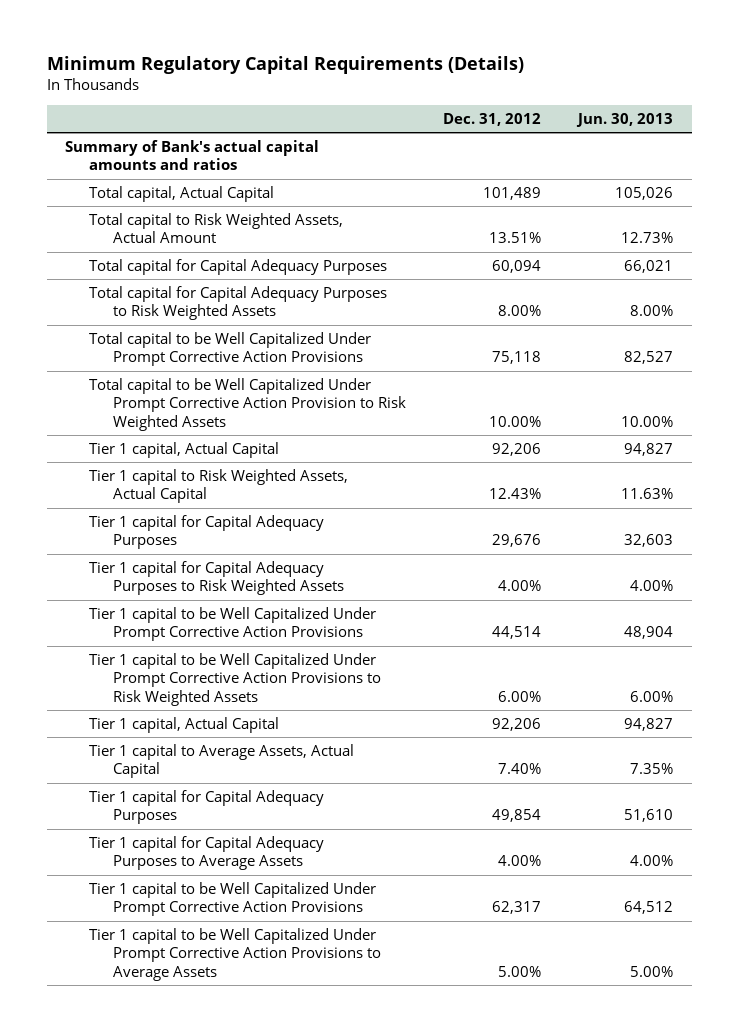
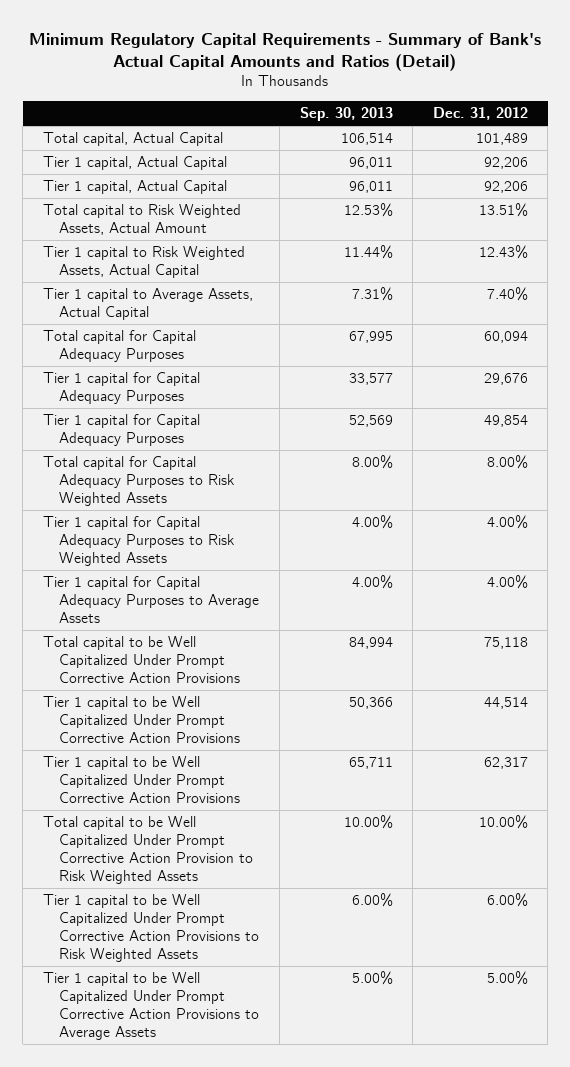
[46,56,524,75] Minimum Regulatory Capital Requirements (Details) -> [29,32,542,72] Minimum Regulatory Capital Requirements - Summary of Bank's Actual Capital Amounts and Ratios (Detail)
[576,113,674,128] Jun. 30, 2013 -> none
none -> [299,106,393,121] Sep. 30, 2013
[65,139,320,171] Summary of Bank's actual capital amounts and ratios -> none
[88,212,343,244] Total capital to Risk Weighted Assets, Actual Amount -> [42,204,241,236] Total capital to Risk Weighted Assets, Actual Amount
[88,468,348,504] Tier 1 capital to Risk Weighted Assets, Actual Capital -> [42,246,245,279] Tier 1 capital to Risk Weighted Assets, Actual Capital
[88,258,387,275] Total capital for Capital Adequacy Purposes -> [42,330,196,363] Total capital for Capital Adequacy Purposes
[88,514,324,550] Tier 1 capital for Capital Adequacy Purposes -> [42,372,200,405] Tier 1 capital for Capital Adequacy Purposes
[88,285,387,321] Total capital for Capital Adequacy Purposes to Risk Weighted Assets -> [42,456,236,507] Total capital for Capital Adequacy Purposes to Risk Weighted Assets
[88,560,344,596] Tier 1 capital for Capital Adequacy Purposes to Risk Weighted Assets -> [42,516,236,567] Tier 1 capital for Capital Adequacy Purposes to Risk Weighted Assets
[88,331,371,367] Total capital to be Well Capitalized Under Prompt Corrective Action Provisions -> [42,636,241,684] Total capital to be Well Capitalized Under Prompt Corrective Action Provisions
[88,606,376,642] Tier 1 capital to be Well Capitalized Under Prompt Corrective Action Provisions -> [42,696,241,744] Tier 1 capital to be Well Capitalized Under Prompt Corrective Action Provisions
[88,377,406,432] Total capital to be Well Capitalized Under Prompt Corrective Action Provision to Risk Weighted Assets -> [42,816,254,885] Total capital to be Well Capitalized Under Prompt Corrective Action Provision to Risk Weighted Assets
[88,652,381,707] Tier 1 capital to be Well Capitalized Under Prompt Corrective Action Provisions to Risk Weighted Assets -> [42,894,260,963] Tier 1 capital to be Well Capitalized Under Prompt Corrective Action Provisions to Risk Weighted Assets

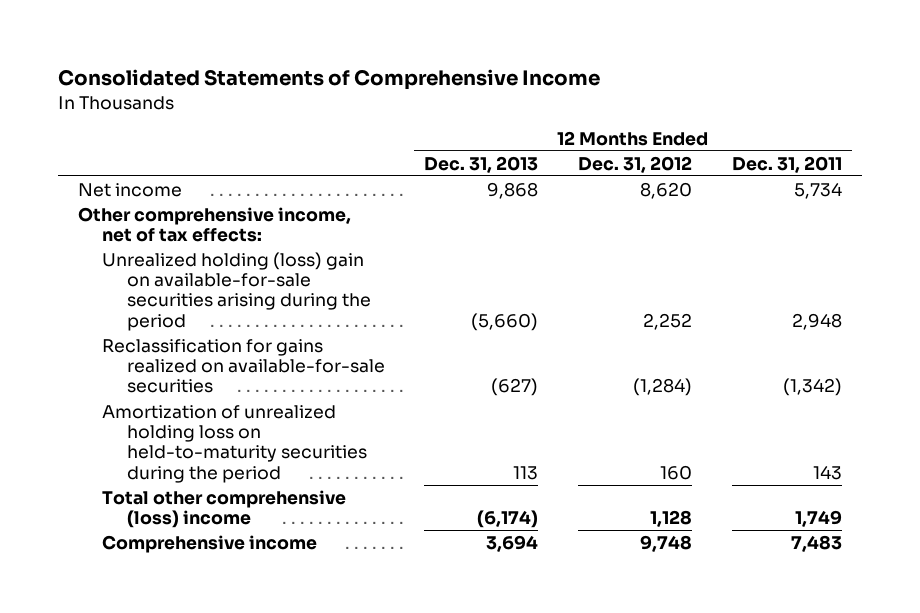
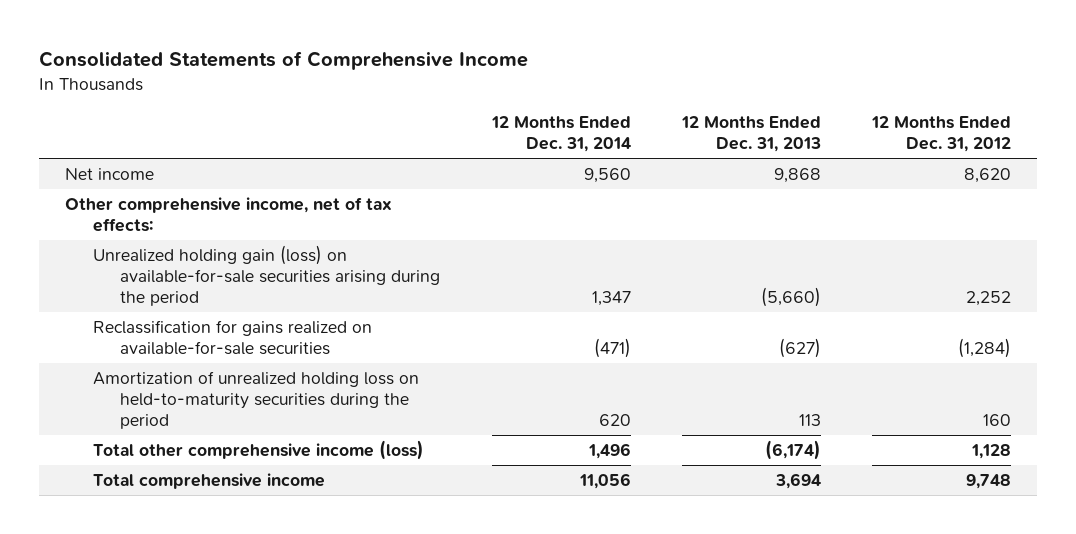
[731,155,842,173] Dec. 31, 2011 -> none
none -> [490,116,631,153] 12 Months Ended Dec. 31, 2014
[102,251,371,331] Unrealized holding (loss) gain on available-for-sale securities arising during the period -> [92,244,441,307] Unrealized holding gain (loss) on available-for-sale securities arising during the period
[102,489,347,529] Total other comprehensive (loss) income -> [92,439,424,460] Total other comprehensive income (loss)
[102,534,318,553] Comprehensive income -> [92,472,325,489] Total comprehensive income

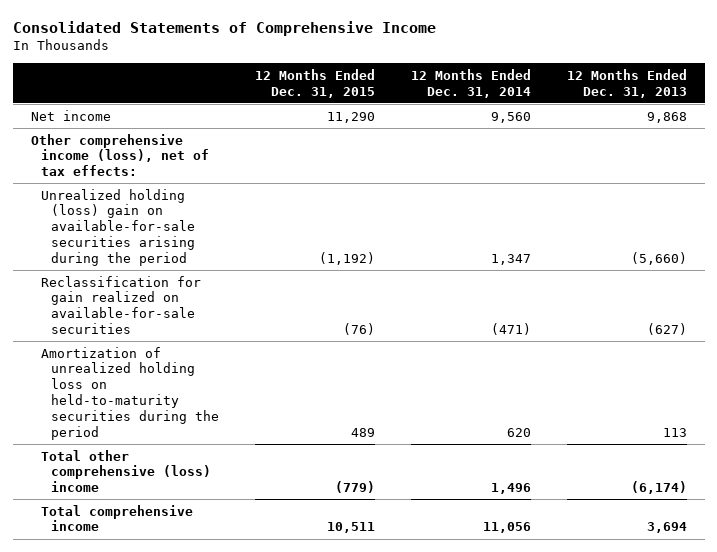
[871,116,1012,153] 12 Months Ended Dec. 31, 2012 -> none
none -> [255,68,376,98] 12 Months Ended Dec. 31, 2015
[64,196,392,233] Other comprehensive income, net of tax effects: -> [30,133,209,177] Other comprehensive income (loss), net of tax effects:
[92,244,441,307] Unrealized holding gain (loss) on available-for-sale securities arising during the period -> [40,188,196,266] Unrealized holding (loss) gain on available-for-sale securities arising during the period
[92,319,372,356] Reclassification for gains realized on available-for-sale securities -> [40,275,201,334] Reclassification for gain realized on available-for-sale securities
[92,439,424,460] Total other comprehensive income (loss) -> [40,449,212,493] Total other comprehensive (loss) income

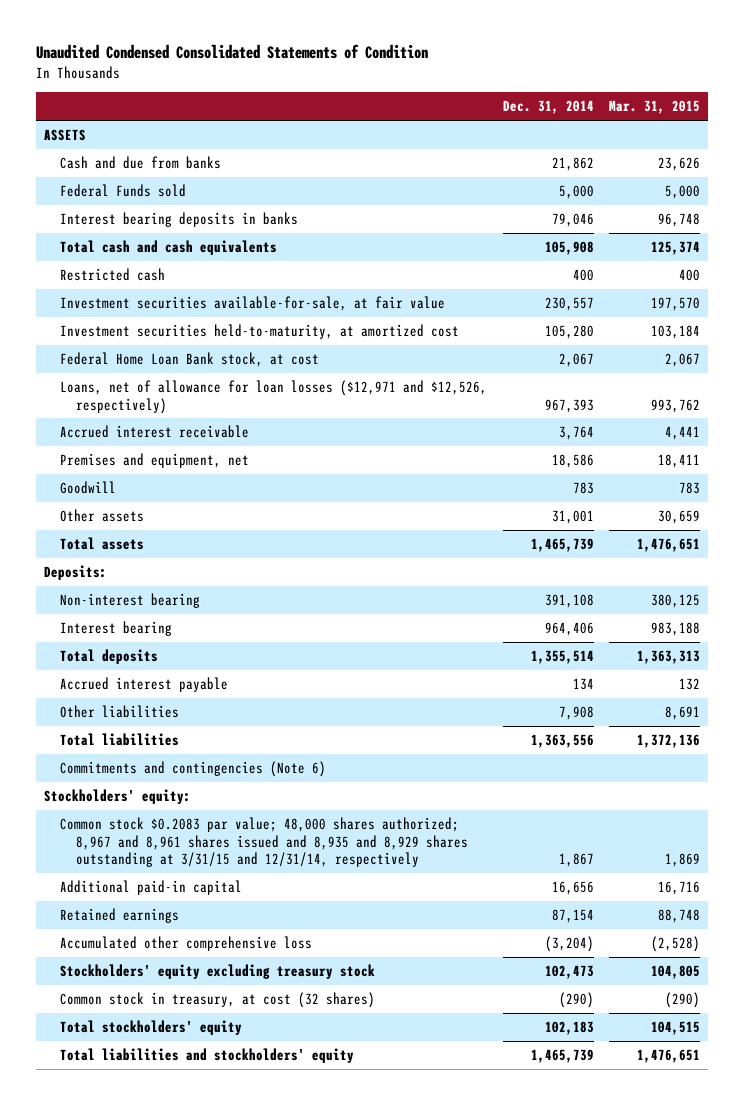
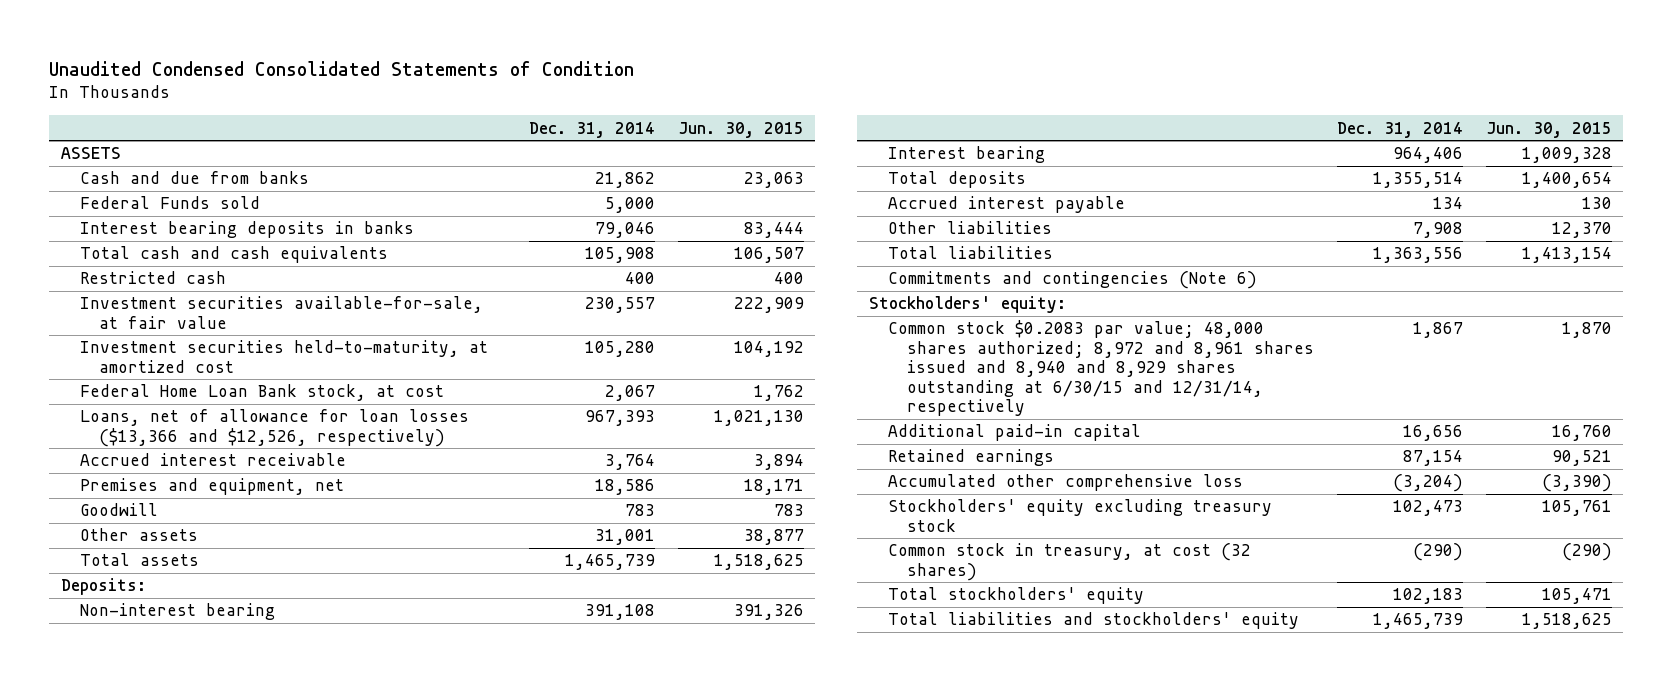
[609,100,701,115] Mar. 31, 2015 -> none
none -> [677,121,804,138] Jun. 30, 2015
[59,380,487,414] Loans, net of allowance for loan losses ($12,971 and $12,526, respectively) -> [79,409,469,447] Loans, net of allowance for loan losses ($13,366 and $12,526, respectively)
[59,817,468,867] Common stock $0.2083 par value; 48,000 shares authorized; 8,967 and 8,961 shares issued and 8,935 and 8,929 shares outstanding at 3/31/15 and 12/31/14, respectively -> [888,320,1315,417] Common stock $0.2083 par value; 48,000 shares authorized; 8,972 and 8,961 shares issued and 8,940 and 8,929 shares outstanding at 6/30/15 and 12/31/14, respectively

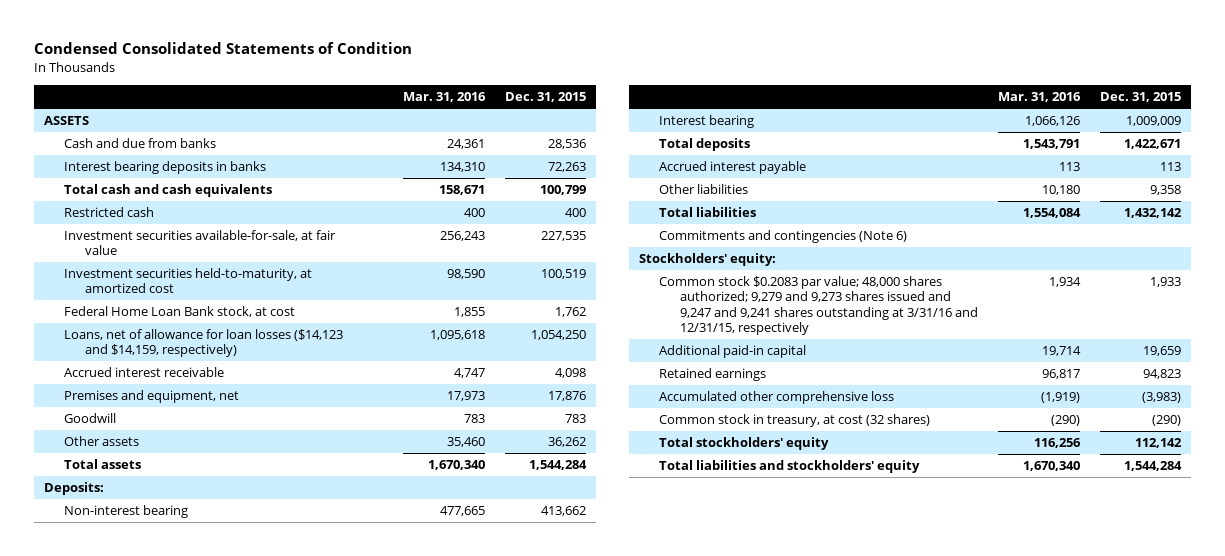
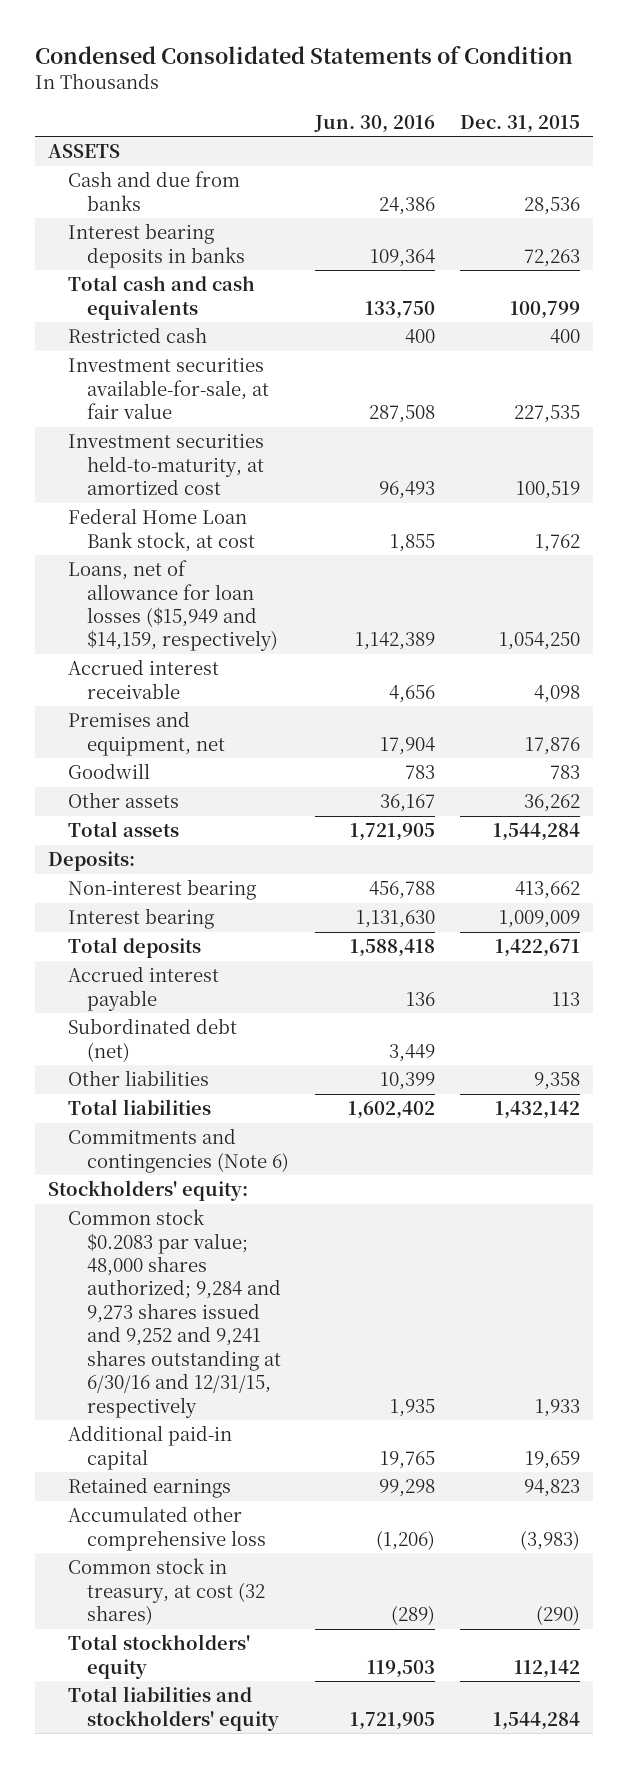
[402,92,486,103] Mar. 31, 2016 -> none
none -> [313,114,435,133] Jun. 30, 2016
[64,329,344,358] Loans, net of allowance for loan losses ($14,123 and $14,159, respectively) -> [67,560,278,652] Loans, net of allowance for loan losses ($15,949 and $14,159, respectively)
none -> [67,1018,237,1062] Subordinated debt (net)
[659,276,978,335] Common stock $0.2083 par value; 48,000 shares authorized; 9,279 and 9,273 shares issued and 9,247 and 9,241 shares outstanding at 3/31/16 and 12/31/15, respectively -> [67,1209,281,1418] Common stock $0.2083 par value; 48,000 shares authorized; 9,284 and 9,273 shares issued and 9,252 and 9,241 shares outstanding at 6/30/16 and 12/31/15, respectively

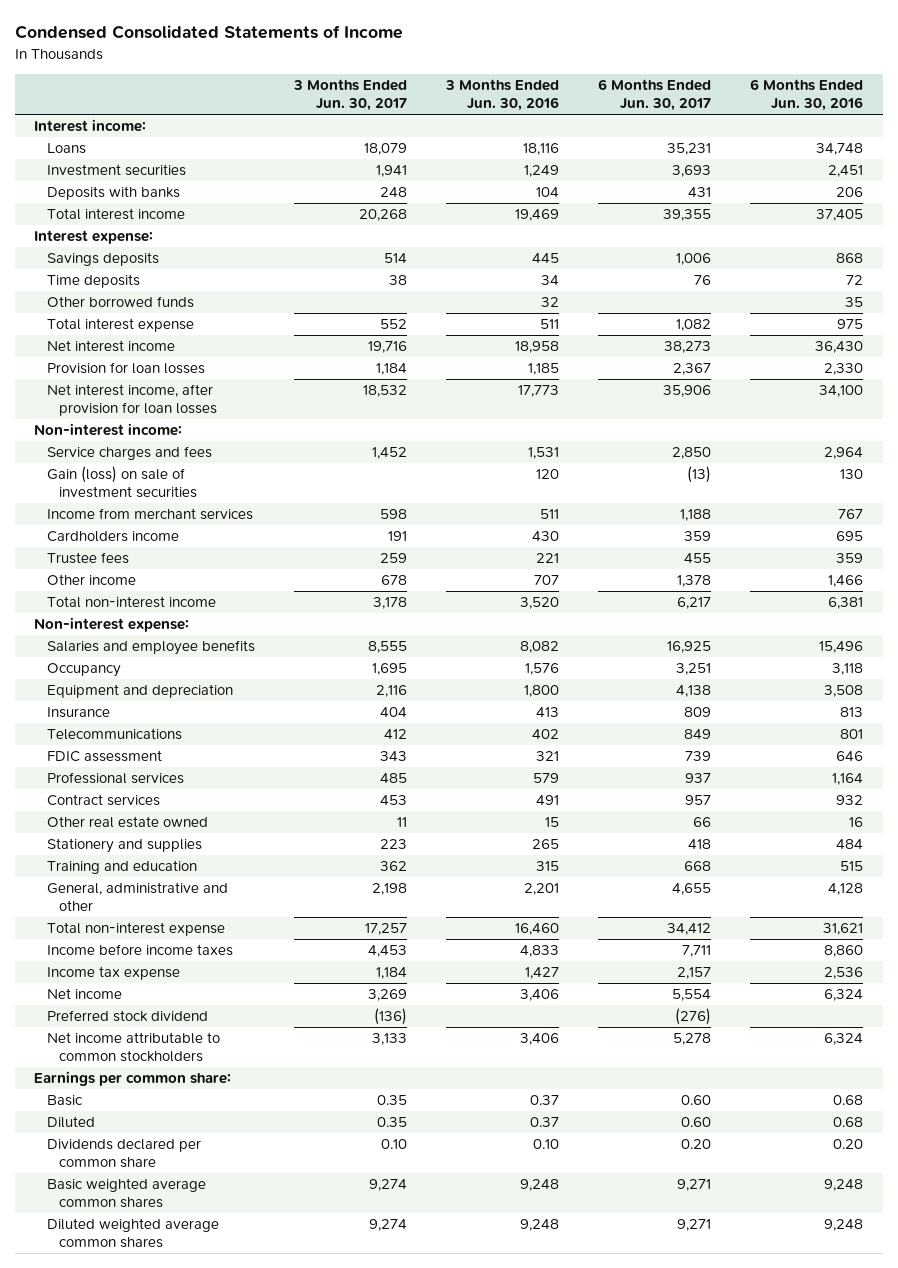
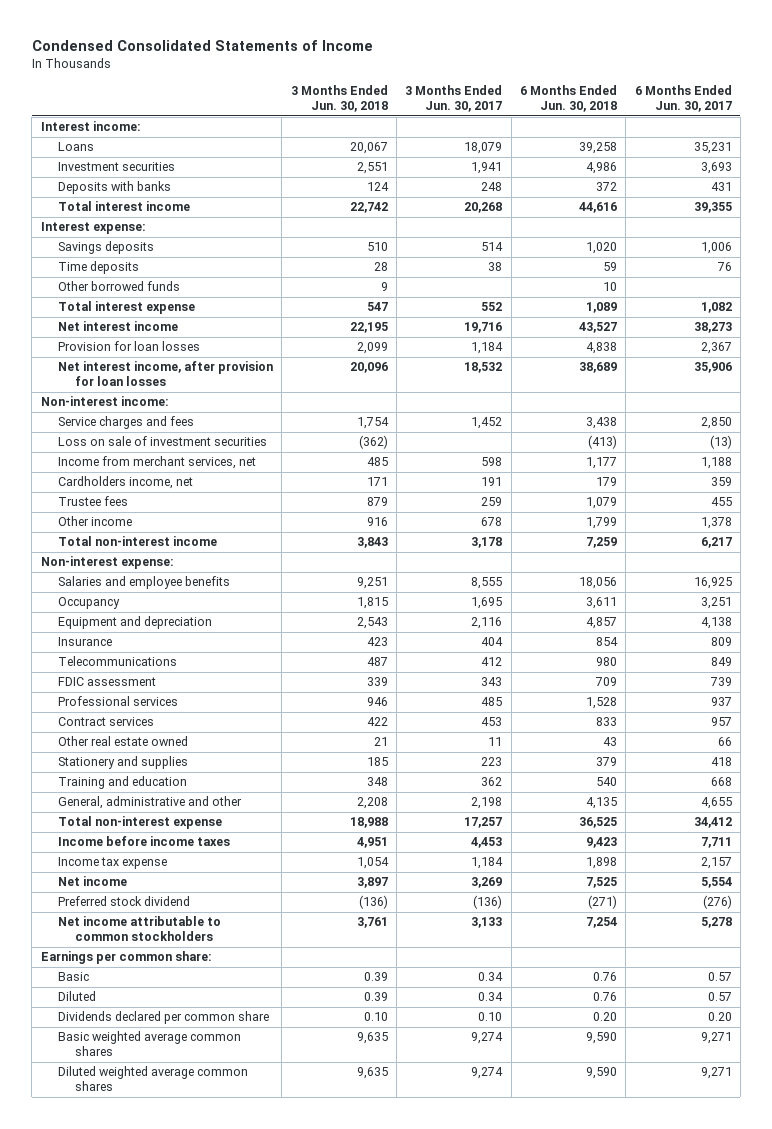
[444,79,559,112] 3 Months Ended Jun. 30, 2016 -> none
[750,79,864,112] 6 Months Ended Jun. 30, 2016 -> none
none -> [290,84,388,113] 3 Months Ended Jun. 30, 2018
none -> [519,84,617,113] 6 Months Ended Jun. 30, 2018
[46,466,197,499] Gain (loss) on sale of investment securities -> [57,436,267,447] Loss on sale of investment securities
[46,508,253,521] Income from merchant services -> [57,456,256,470] Income from merchant services, net
[46,531,179,543] Cardholders income -> [57,476,193,490] Cardholders income, net
[376,1095,407,1106] 0.35 -> [478,972,504,982] 0.34
[681,1095,712,1106] 0.60 -> [707,972,732,982] 0.57
[376,1117,407,1128] 0.35 -> [478,992,504,1002] 0.34
[681,1117,712,1128] 0.60 -> [707,992,732,1002] 0.57

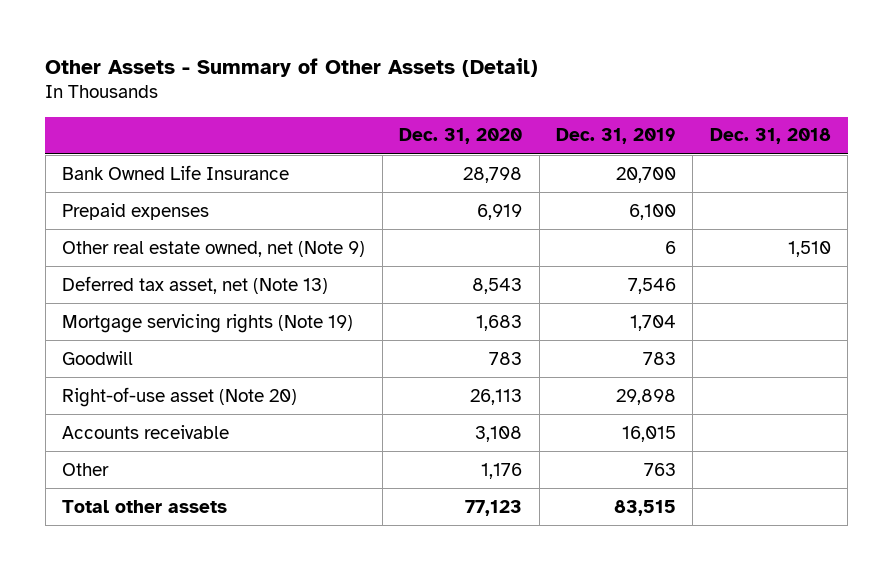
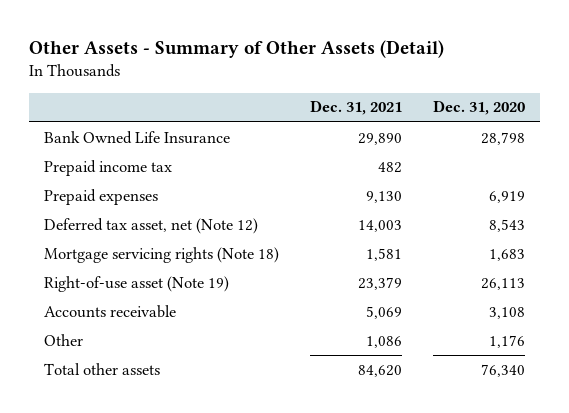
[555,128,676,145] Dec. 31, 2019 -> none
[709,128,831,145] Dec. 31, 2018 -> none
none -> [310,100,403,116] Dec. 31, 2021
none -> [44,159,173,176] Prepaid income tax
[62,240,366,257] Other real estate owned, net (Note 9) -> none
[62,350,134,365] Goodwill -> none
[62,275,329,294] Deferred tax asset, net (Note 13) -> [44,217,259,234] Deferred tax asset, net (Note 12)
[62,313,354,333] Mortgage servicing rights (Note 19) -> [44,246,280,263] Mortgage servicing rights (Note 18)
[62,386,298,407] Right-of-use asset (Note 20) -> [44,275,230,292] Right-of-use asset (Note 19)
[465,499,523,516] 77,123 -> [480,363,525,377] 76,340

